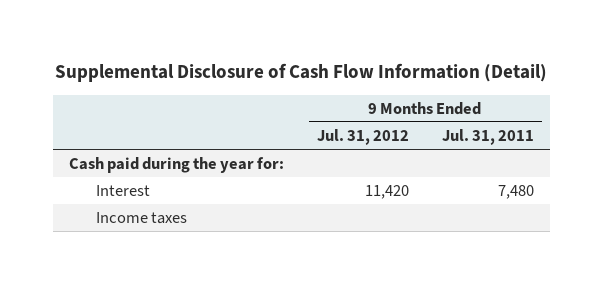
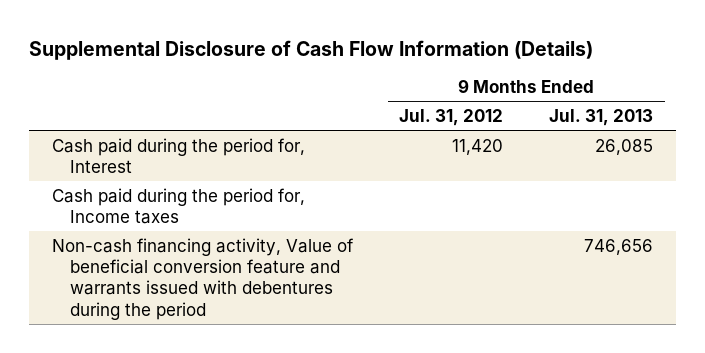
[55,63,548,83] Supplemental Disclosure of Cash Flow Information (Detail) -> [29,39,594,60] Supplemental Disclosure of Cash Flow Information (Details)
[441,128,534,145] Jul. 31, 2011 -> none
none -> [549,109,654,127] Jul. 31, 2013
[69,156,285,173] Cash paid during the year for: -> none
[95,184,150,196] Interest -> [52,137,306,173] Cash paid during the period for, Interest
[95,211,187,224] Income taxes -> [52,187,306,224] Cash paid during the period for, Income taxes
none -> [52,237,355,320] Non-cash financing activity, Value of beneficial conversion feature and warrants issued with debentures during the period

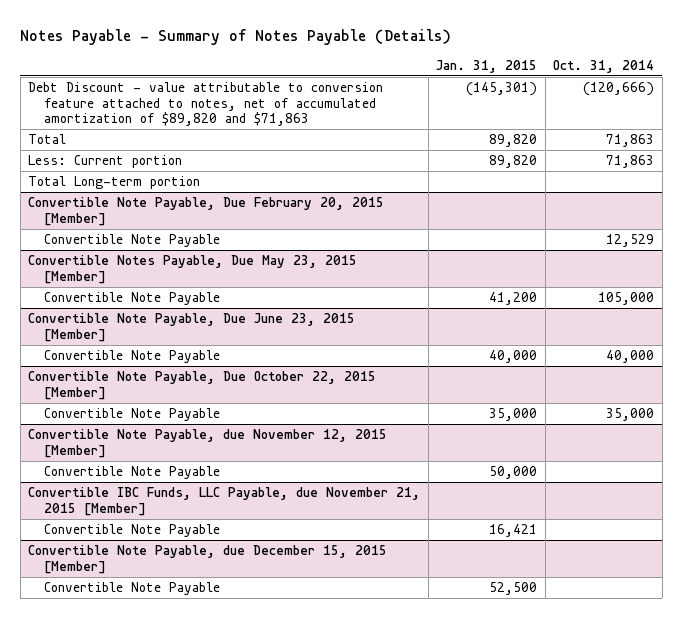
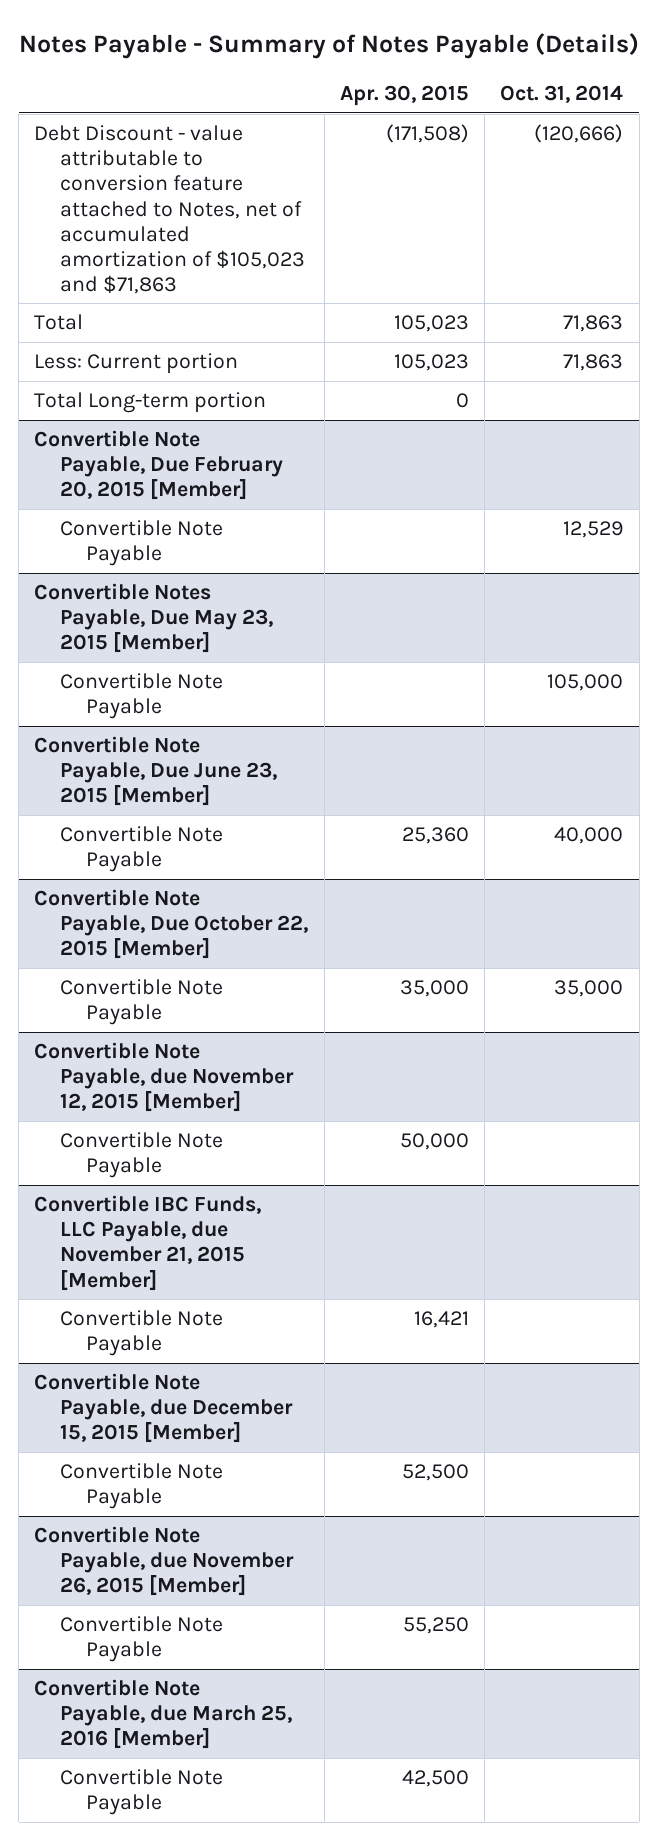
[436,59,538,73] Jan. 31, 2015 -> none
none -> [339,85,469,107] Apr. 30, 2015
[28,82,384,127] Debt Discount - value attributable to conversion feature attached to notes, net of accumulated amortization of $89,820 and $71,863 -> [34,125,306,294] Debt Discount - value attributable to conversion feature attached to Notes, net of accumulated amortization of $105,023 and $71,863
none -> [34,1526,295,1597] Convertible Note Payable, due November 26, 2015 [Member]
none -> [60,1616,224,1663] Convertible Note Payable
none -> [34,1679,293,1750] Convertible Note Payable, due March 25, 2016 [Member]
none -> [60,1769,224,1816] Convertible Note Payable

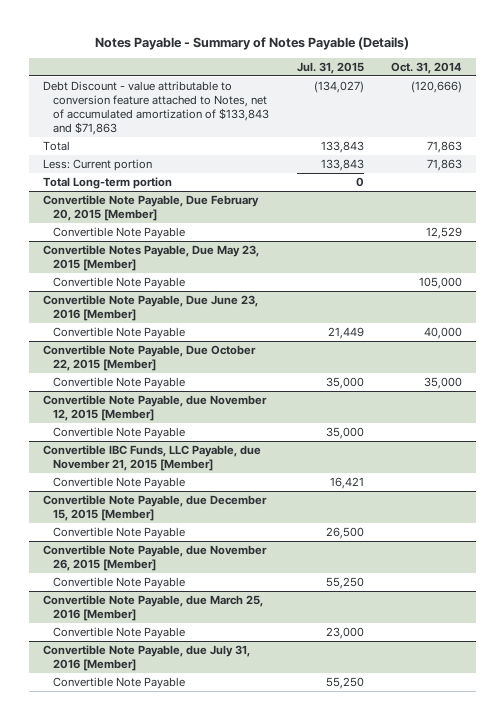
[339,85,469,107] Apr. 30, 2015 -> none
none -> [296,61,364,74] Jul. 31, 2015
[34,125,306,294] Debt Discount - value attributable to conversion feature attached to Notes, net of accumulated amortization of $105,023 and $71,863 -> [42,80,270,136] Debt Discount - value attributable to conversion feature attached to Notes, net of accumulated amortization of $133,843 and $71,863
[34,736,278,807] Convertible Note Payable, Due June 23, 2015 [Member] -> [42,294,258,321] Convertible Note Payable, Due June 23, 2016 [Member]
none -> [42,644,250,671] Convertible Note Payable, due July 31, 2016 [Member]
none -> [53,676,186,689] Convertible Note Payable

